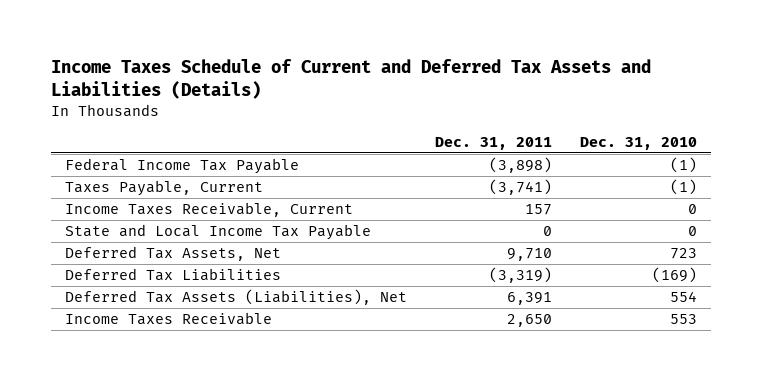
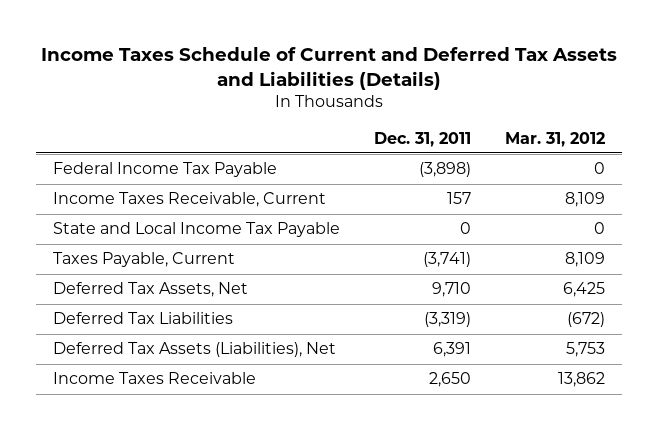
[579,136,697,150] Dec. 31, 2010 -> none
none -> [505,131,606,147] Mar. 31, 2012
[64,180,263,197] Taxes Payable, Current -> [53,252,236,268] Taxes Payable, Current

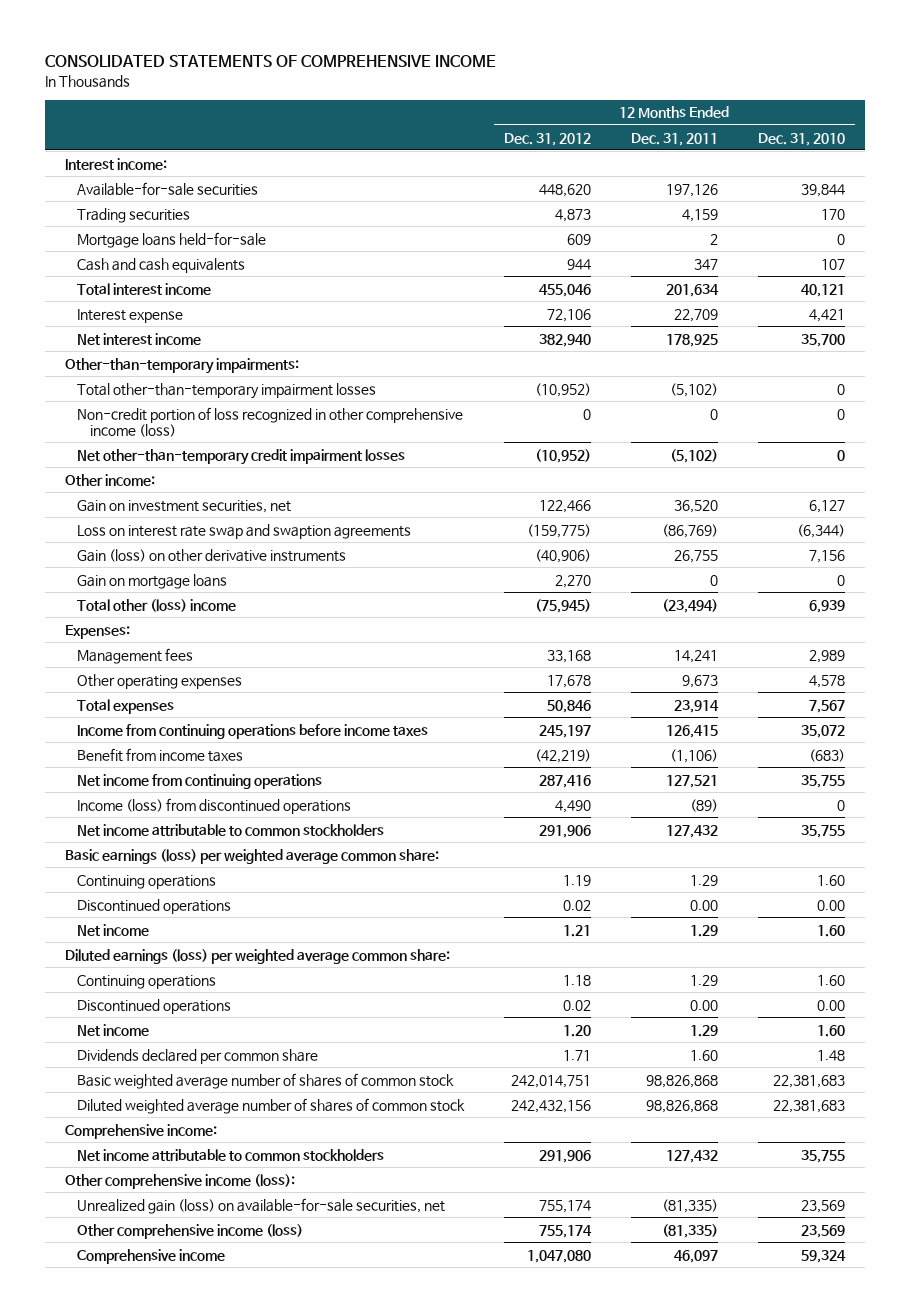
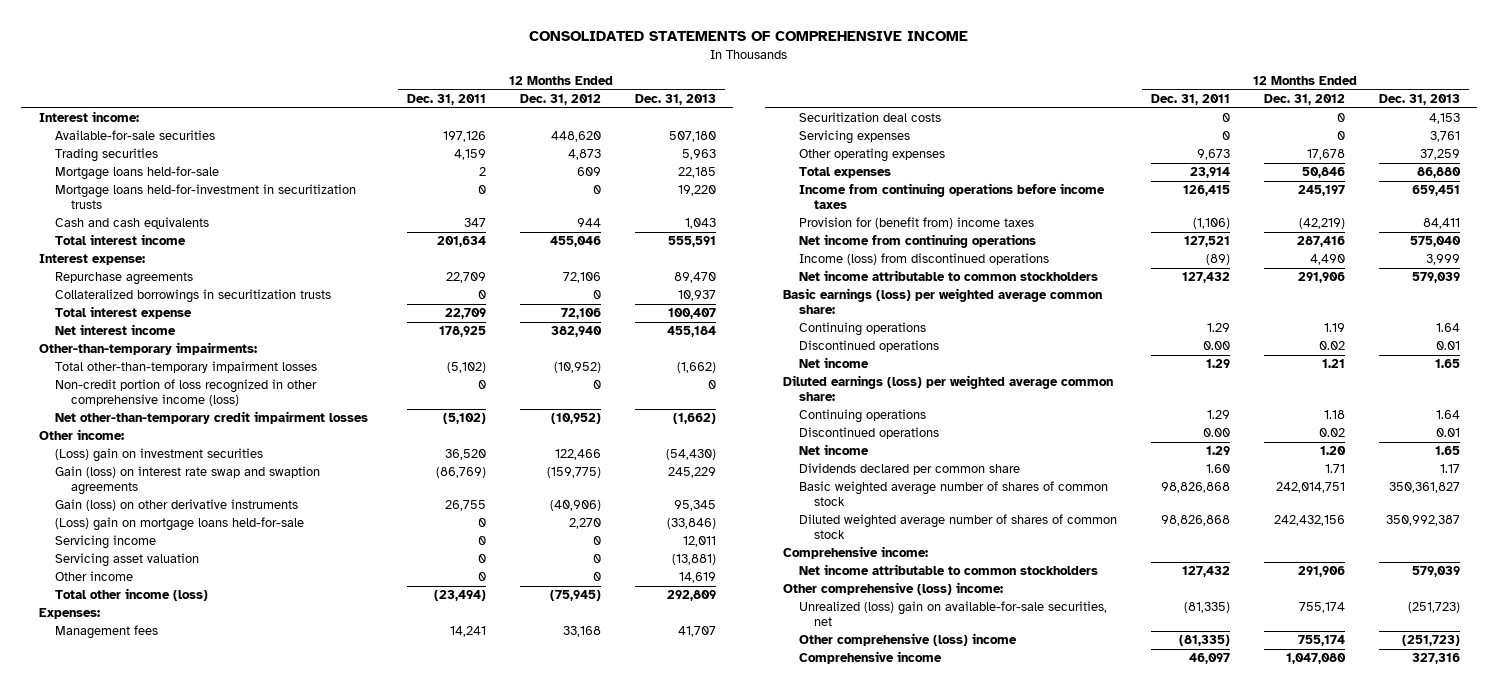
[757,132,845,146] Dec. 31, 2010 -> none
none -> [635,94,717,106] Dec. 31, 2013
none -> [54,184,356,210] Mortgage loans held-for-investment in securitization trusts
none -> [38,254,145,266] Interest expense:
none -> [54,272,193,286] Repurchase agreements
none -> [54,289,331,304] Collateralized borrowings in securitization trusts
[77,308,184,323] Interest expense -> [54,306,192,320] Total interest expense
[77,499,292,513] Gain on investment securities, net -> [54,448,263,463] (Loss) gain on investment securities
[77,523,412,539] Loss on interest rate swap and swaption agreements -> [54,466,320,496] Gain (loss) on interest rate swap and swaption agreements
[77,573,228,589] Gain on mortgage loans -> [54,517,304,532] (Loss) gain on mortgage loans held-for-sale
none -> [54,535,156,550] Servicing income
none -> [54,553,199,568] Servicing asset valuation
none -> [54,571,133,582] Other income
[77,598,237,612] Total other (loss) income -> [54,588,208,602] Total other income (loss)
none -> [798,112,941,123] Securitization deal costs
none -> [798,130,910,145] Servicing expenses
[77,747,244,762] Benefit from income taxes -> [798,217,1034,230] Provision for (benefit from) income taxes
[64,1173,295,1189] Other comprehensive income (loss): -> [782,582,1003,596] Other comprehensive (loss) income:
[77,1197,446,1214] Unrealized gain (loss) on available-for-sale securities, net -> [798,601,1107,627] Unrealized (loss) gain on available-for-sale securities, net
[77,1223,304,1239] Other comprehensive income (loss) -> [798,633,1017,647] Other comprehensive (loss) income

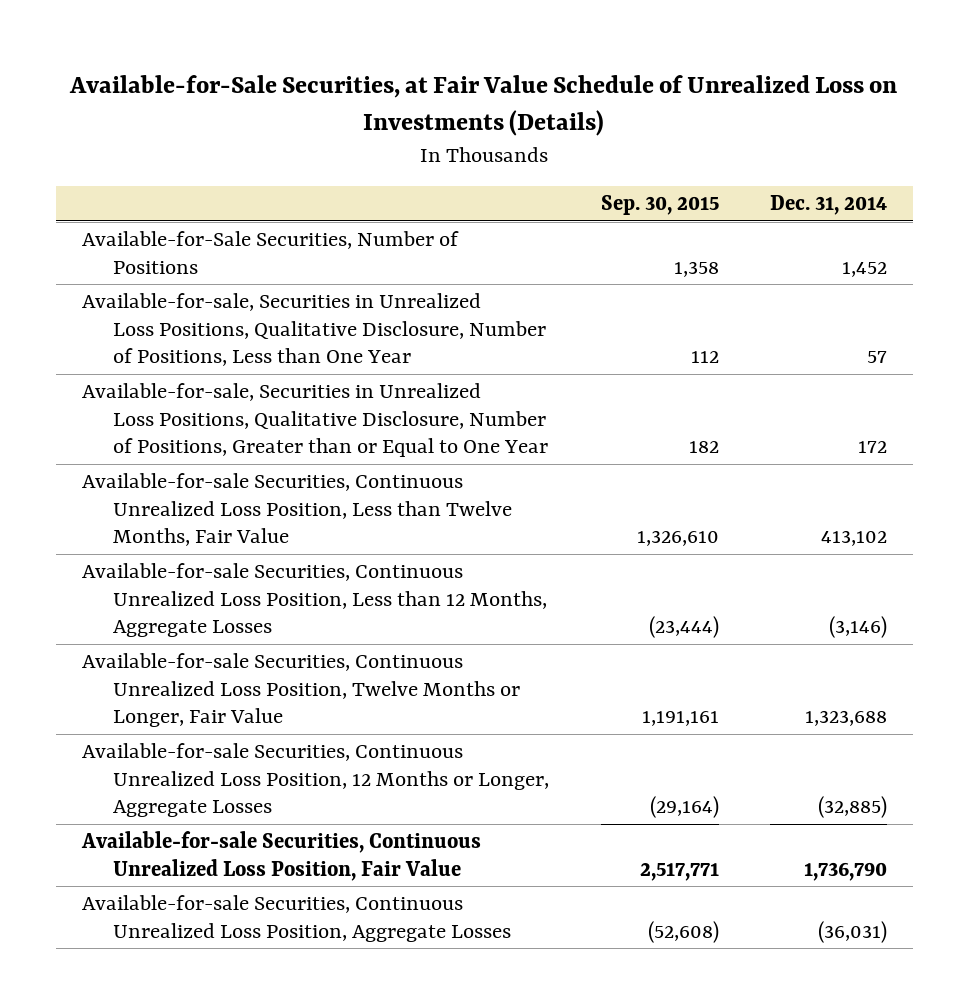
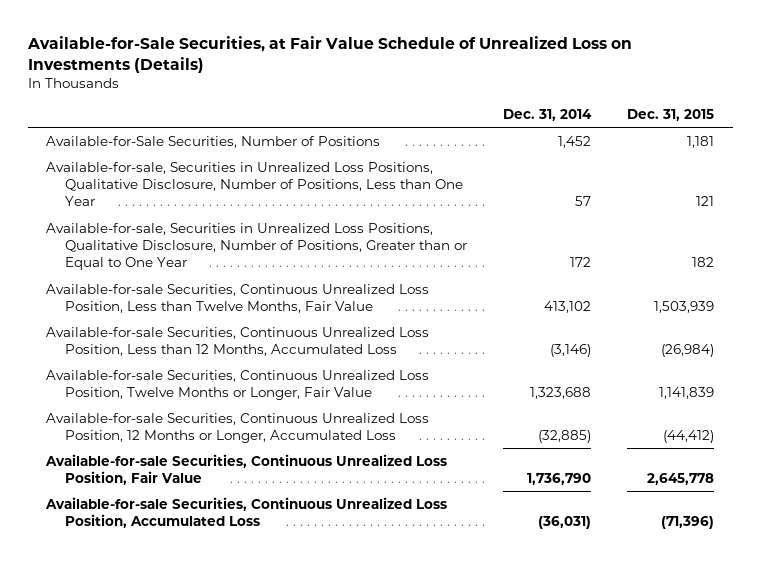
[600,195,719,216] Sep. 30, 2015 -> none
none -> [627,109,715,122] Dec. 31, 2015
[81,563,547,638] Available-for-sale Securities, Continuous Unrealized Loss Position, Less than 12 Months, Aggregate Losses -> [45,326,429,357] Available-for-sale Securities, Continuous Unrealized Loss Position, Less than 12 Months, Accumulated Loss
[81,743,549,818] Available-for-sale Securities, Continuous Unrealized Loss Position, 12 Months or Longer, Aggregate Losses -> [45,412,429,444] Available-for-sale Securities, Continuous Unrealized Loss Position, 12 Months or Longer, Accumulated Loss
[81,895,511,942] Available-for-sale Securities, Continuous Unrealized Loss Position, Aggregate Losses -> [44,496,447,529] Available-for-sale Securities, Continuous Unrealized Loss Position, Accumulated Loss

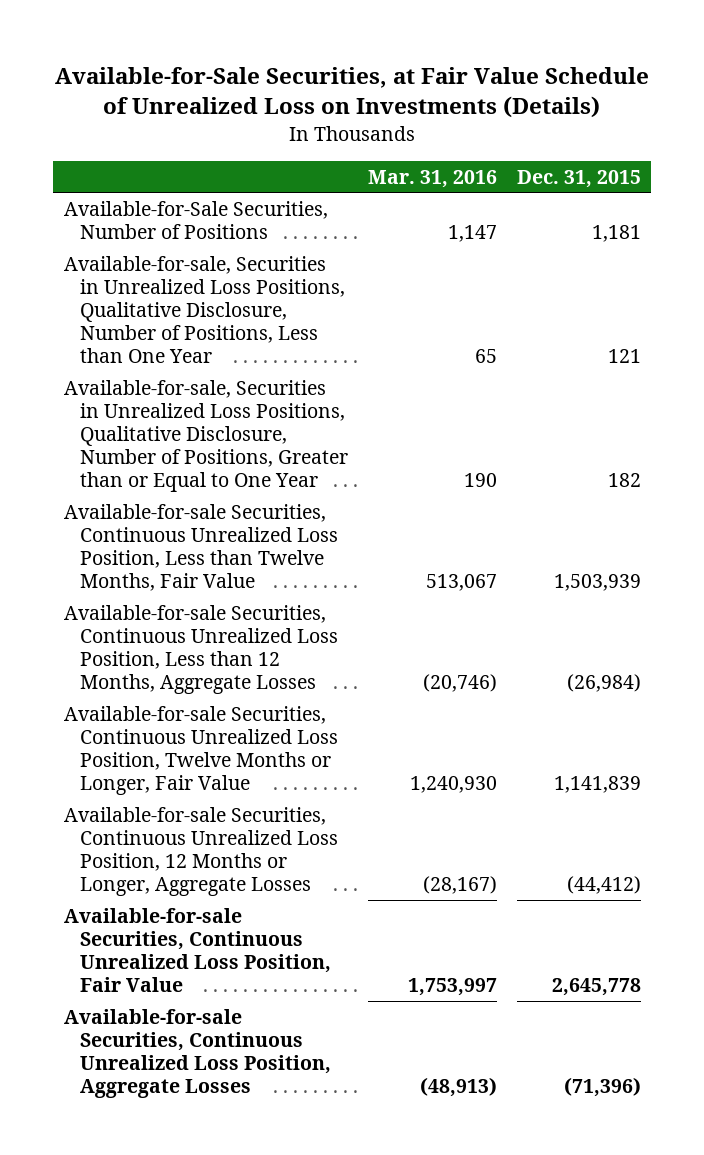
[503,109,593,122] Dec. 31, 2014 -> none
none -> [367,169,497,188] Mar. 31, 2016
[45,326,429,357] Available-for-sale Securities, Continuous Unrealized Loss Position, Less than 12 Months, Accumulated Loss -> [63,604,338,695] Available-for-sale Securities, Continuous Unrealized Loss Position, Less than 12 Months, Aggregate Losses
[45,412,429,444] Available-for-sale Securities, Continuous Unrealized Loss Position, 12 Months or Longer, Accumulated Loss -> [63,806,338,897] Available-for-sale Securities, Continuous Unrealized Loss Position, 12 Months or Longer, Aggregate Losses
[44,496,447,529] Available-for-sale Securities, Continuous Unrealized Loss Position, Accumulated Loss -> [63,1008,331,1099] Available-for-sale Securities, Continuous Unrealized Loss Position, Aggregate Losses

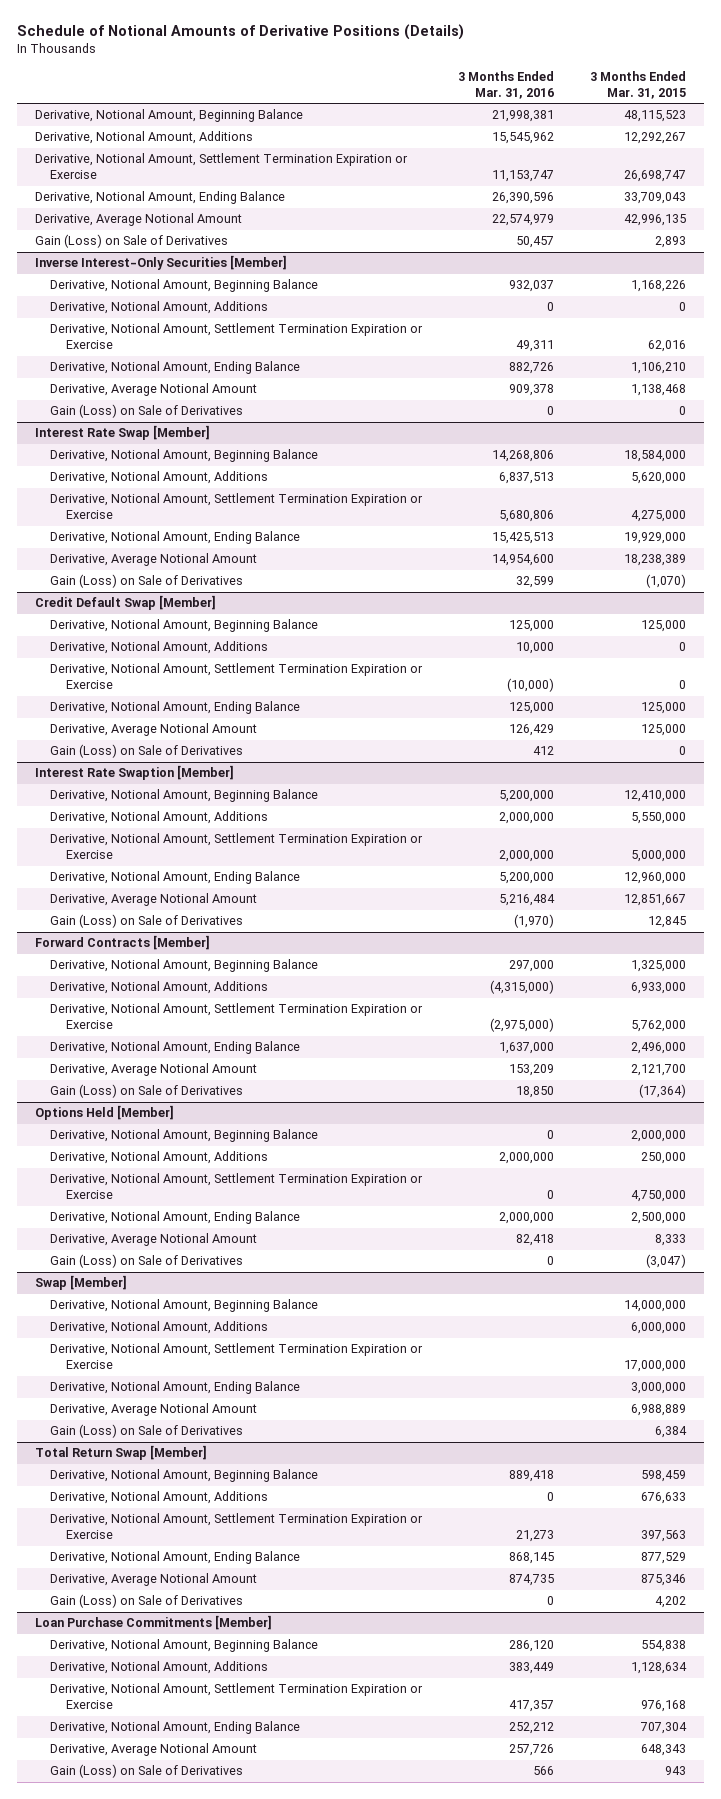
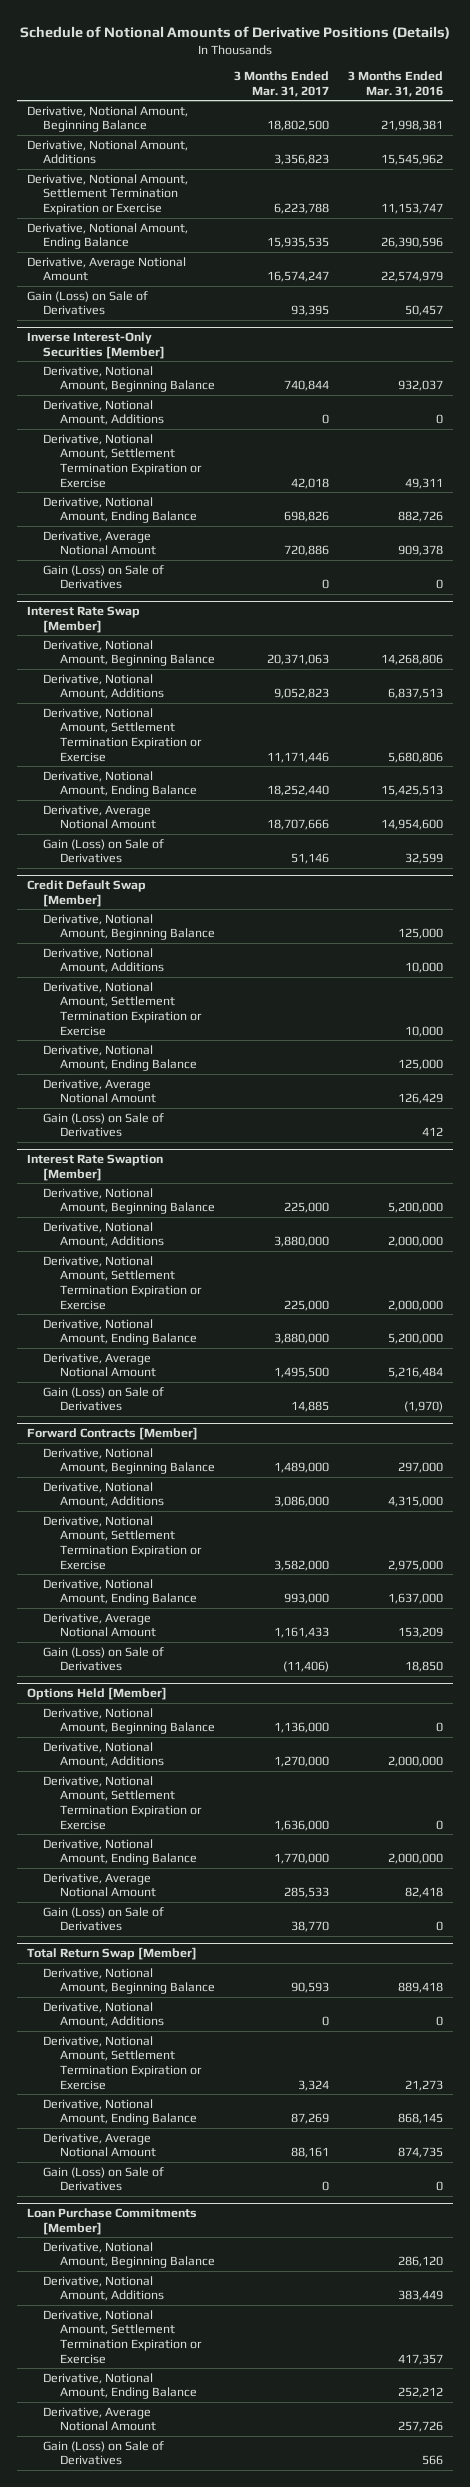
[590,70,687,99] 3 Months Ended Mar. 31, 2015 -> none
none -> [233,71,329,97] 3 Months Ended Mar. 31, 2017
[507,678,555,693] (10,000) -> [405,1025,444,1037] 10,000
[490,980,555,995] (4,315,000) -> [388,1496,444,1508] 4,315,000
[490,1018,555,1033] (2,975,000) -> [388,1559,444,1571] 2,975,000
[35,1275,128,1291] Swap [Member] -> none
[50,1299,319,1313] Derivative, Notional Amount, Beginning Balance -> none
[50,1321,269,1335] Derivative, Notional Amount, Additions -> none
[50,1343,424,1370] Derivative, Notional Amount, Settlement Termination Expiration or Exercise -> none
[50,1381,301,1395] Derivative, Notional Amount, Ending Balance -> none
[50,1403,258,1417] Derivative, Average Notional Amount -> none
[50,1424,244,1439] Gain (Loss) on Sale of Derivatives -> none

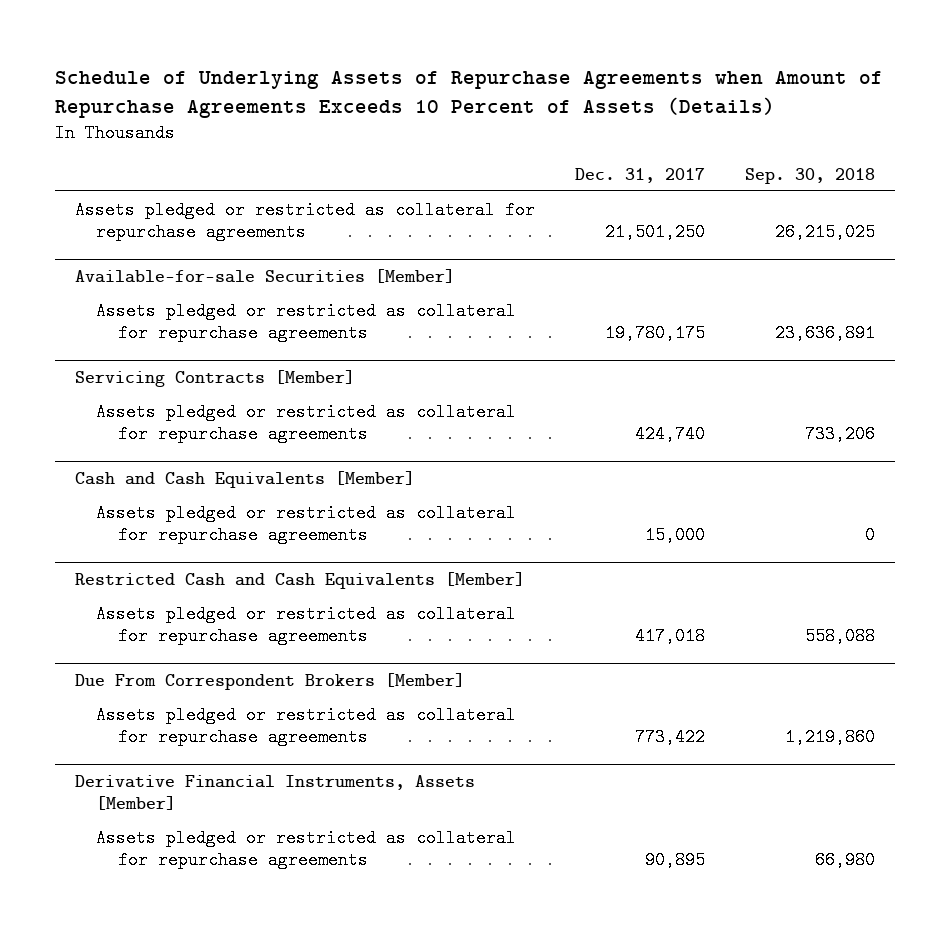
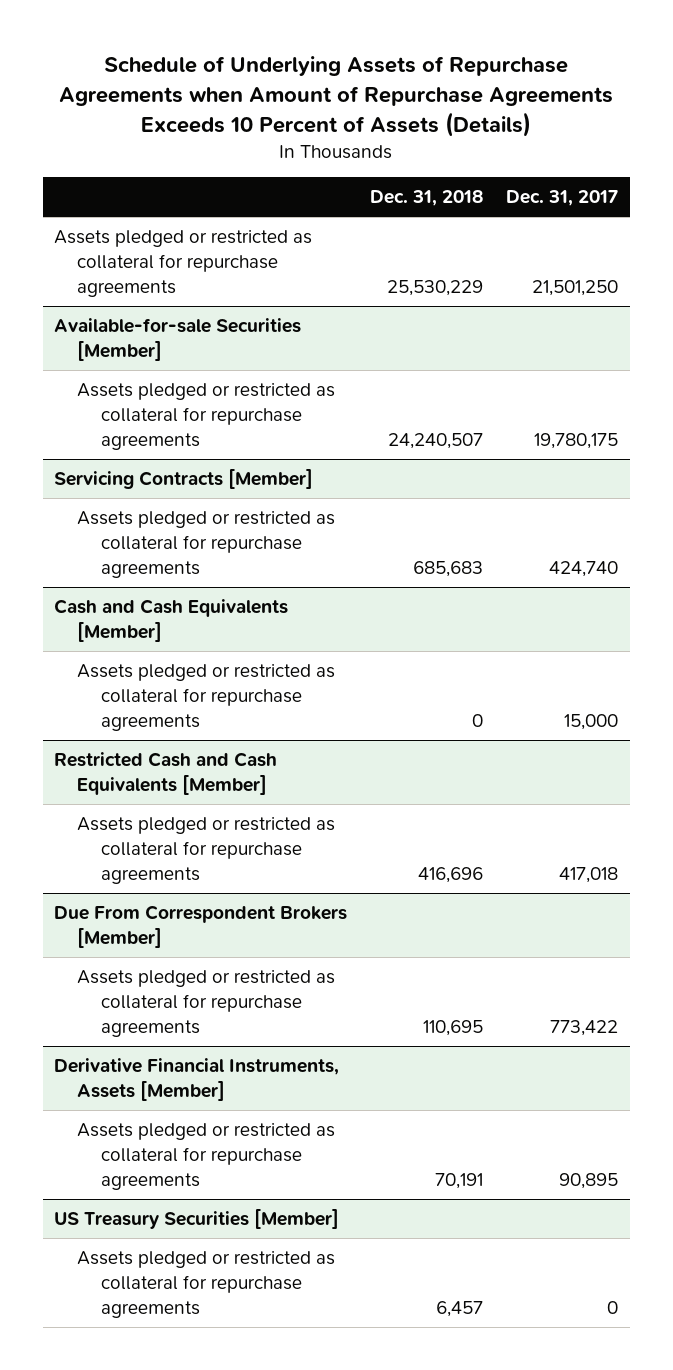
[744,167,875,184] Sep. 30, 2018 -> none
none -> [370,190,484,207] Dec. 31, 2018
none -> [54,1209,340,1230] US Treasury Securities [Member]
none -> [77,1251,336,1318] Assets pledged or restricted as collateral for repurchase agreements

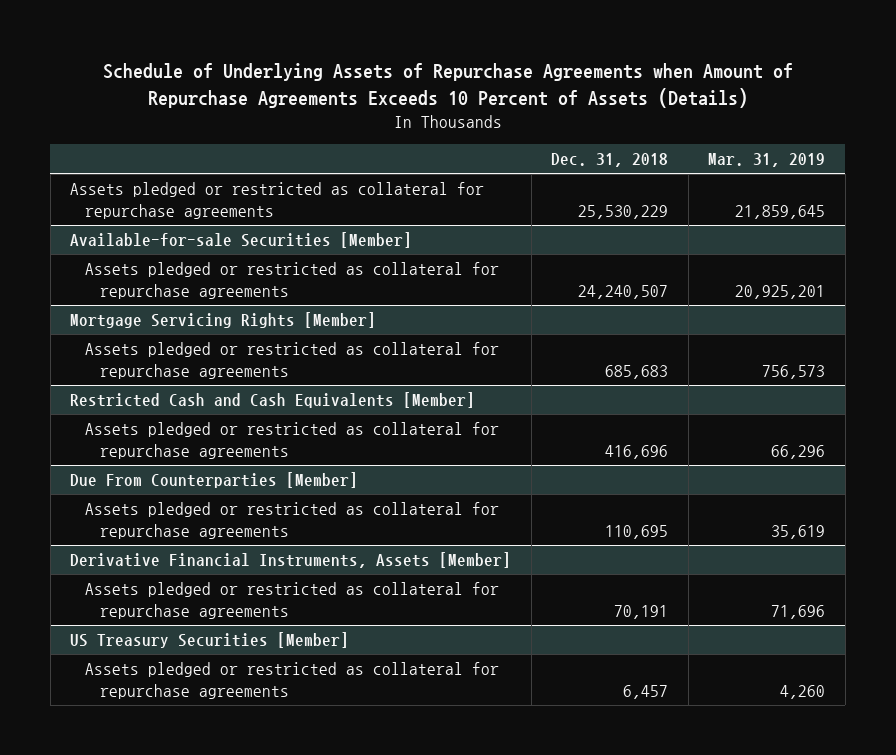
[506,190,619,207] Dec. 31, 2017 -> none
none -> [708,153,826,168] Mar. 31, 2019
[54,469,314,490] Servicing Contracts [Member] -> [70,312,377,329] Mortgage Servicing Rights [Member]
[54,599,289,642] Cash and Cash Equivalents [Member] -> none
[77,664,336,731] Assets pledged or restricted as collateral for repurchase agreements -> none
[54,905,348,948] Due From Correspondent Brokers [Member] -> [70,472,359,489] Due From Counterparties [Member]

